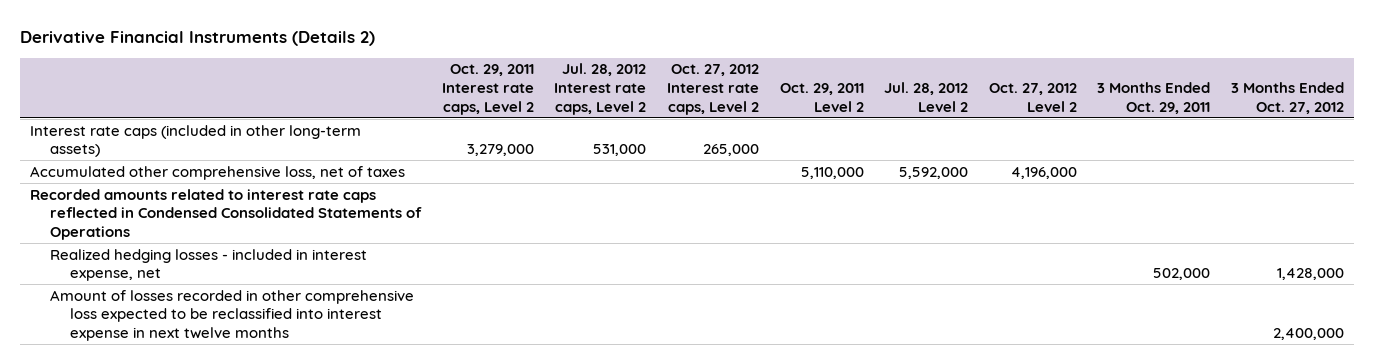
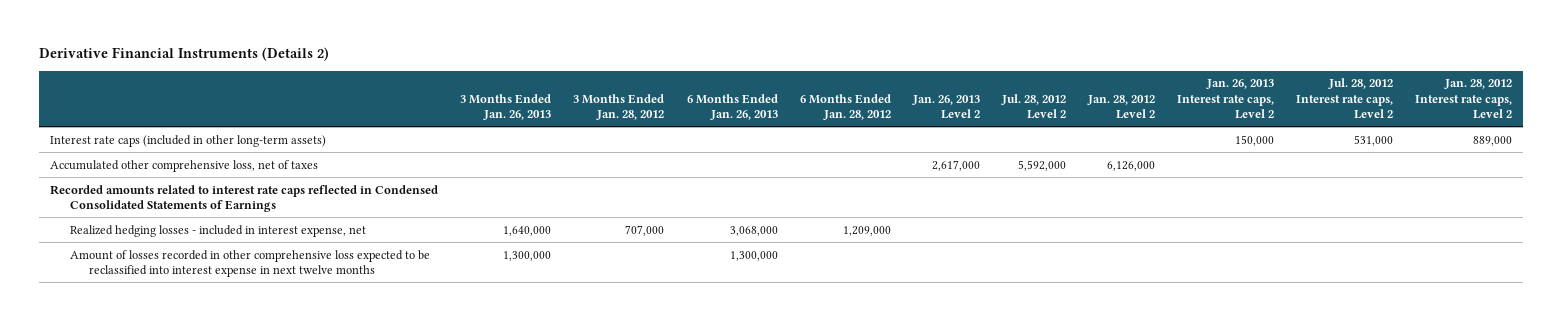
[441,64,534,115] Oct. 29, 2011 Interest rate caps, Level 2 -> none
[666,64,759,115] Oct. 27, 2012 Interest rate caps, Level 2 -> none
[779,82,864,112] Oct. 29, 2011 Level 2 -> none
[988,82,1077,112] Oct. 27, 2012 Level 2 -> none
[1097,81,1211,114] 3 Months Ended Oct. 29, 2011 -> none
[1230,81,1344,114] 3 Months Ended Oct. 27, 2012 -> none
none -> [460,93,552,120] 3 Months Ended Jan. 26, 2013
none -> [573,93,665,120] 3 Months Ended Jan. 28, 2012
none -> [686,93,778,120] 6 Months Ended Jan. 26, 2013
none -> [799,93,891,120] 6 Months Ended Jan. 28, 2012
none -> [911,94,980,119] Jan. 26, 2013 Level 2
none -> [1086,94,1155,119] Jan. 28, 2012 Level 2
none -> [1177,79,1275,119] Jan. 26, 2013 Interest rate caps, Level 2
none -> [1415,79,1513,119] Jan. 28, 2012 Interest rate caps, Level 2
[30,188,423,240] Recorded amounts related to interest rate caps reflected in Condensed Consolidated Statements of Operations -> [50,184,439,212] Recorded amounts related to interest rate caps reflected in Condensed Consolidated Statements of Earnings

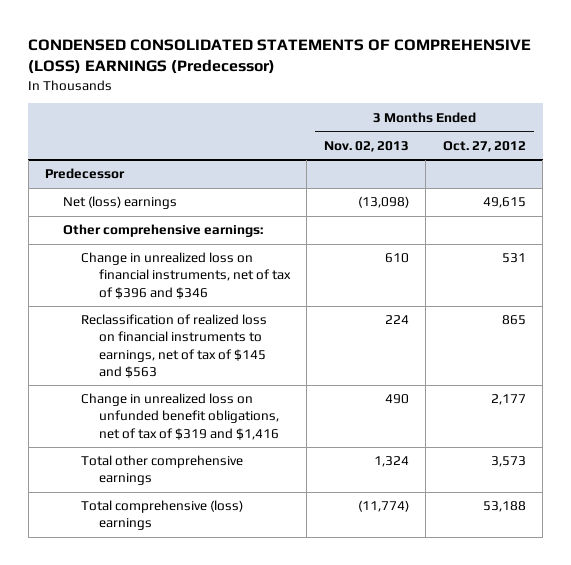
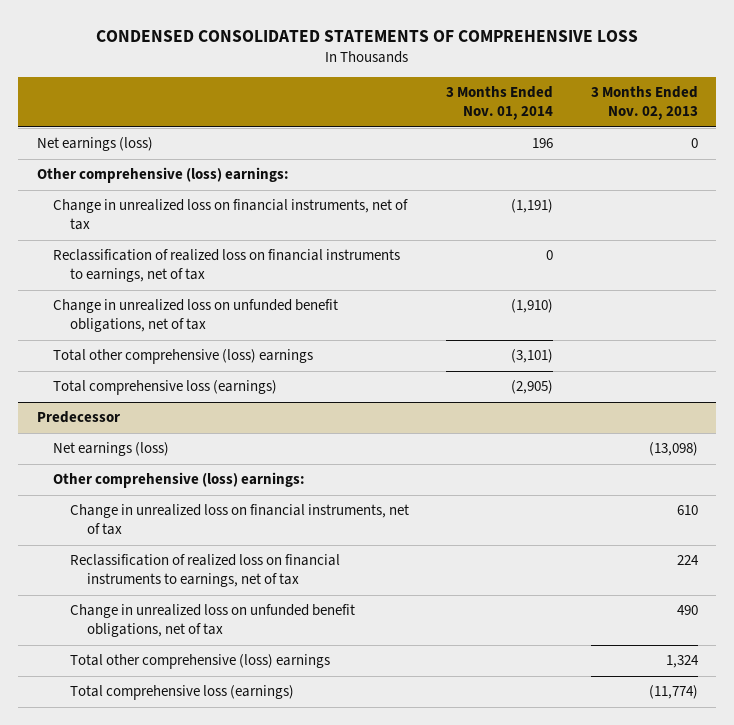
[28,38,532,75] CONDENSED CONSOLIDATED STATEMENTS OF COMPREHENSIVE (LOSS) EARNINGS (Predecessor) -> [96,29,639,42] CONDENSED CONSOLIDATED STATEMENTS OF COMPREHENSIVE LOSS
[442,140,526,152] Oct. 27, 2012 -> none
none -> [446,86,554,121] 3 Months Ended Nov. 01, 2014
none -> [36,137,153,152] Net earnings (loss)
none -> [36,167,289,184] Other comprehensive (loss) earnings:
none -> [53,199,409,231] Change in unrealized loss on financial instruments, net of tax
none -> [53,249,401,283] Reclassification of realized loss on financial instruments to earnings, net of tax
none -> [53,299,339,333] Change in unrealized loss on unfunded benefit obligations, net of tax
none -> [53,349,314,365] Total other comprehensive (loss) earnings
none -> [53,380,278,396] Total comprehensive loss (earnings)
[63,196,178,210] Net (loss) earnings -> [53,442,170,457] Net earnings (loss)
[63,224,264,238] Other comprehensive earnings: -> [53,472,306,489] Other comprehensive (loss) earnings:
[81,252,291,299] Change in unrealized loss on financial instruments, net of tax of $396 and $346 -> [70,504,410,536] Change in unrealized loss on financial instruments, net of tax
[81,314,268,378] Reclassification of realized loss on financial instruments to earnings, net of tax of $145 and $563 -> [70,554,341,588] Reclassification of realized loss on financial instruments to earnings, net of tax
[81,393,279,440] Change in unrealized loss on unfunded benefit obligations, net of tax of $319 and $1,416 -> [70,604,356,638] Change in unrealized loss on unfunded benefit obligations, net of tax
[81,455,244,486] Total other comprehensive earnings -> [70,654,331,670] Total other comprehensive (loss) earnings
[81,500,244,531] Total comprehensive (loss) earnings -> [70,685,295,701] Total comprehensive loss (earnings)

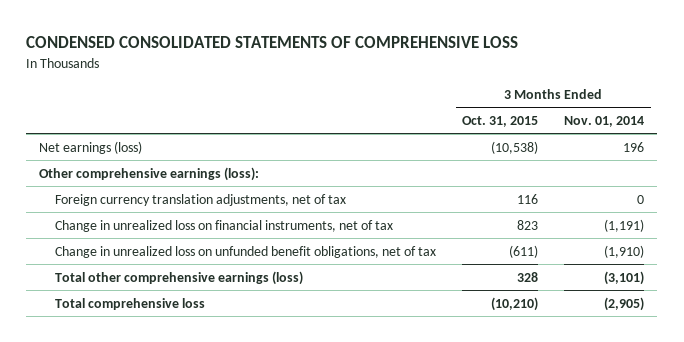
[590,86,698,121] 3 Months Ended Nov. 02, 2013 -> none
none -> [462,116,539,128] Oct. 31, 2015
[36,167,289,184] Other comprehensive (loss) earnings: -> [39,166,260,181] Other comprehensive earnings (loss):
none -> [55,193,347,206] Foreign currency translation adjustments, net of tax
[53,249,401,283] Reclassification of realized loss on financial instruments to earnings, net of tax -> none
[36,411,120,424] Predecessor -> none
[53,442,170,457] Net earnings (loss) -> none
[53,472,306,489] Other comprehensive (loss) earnings: -> none
[70,504,410,536] Change in unrealized loss on financial instruments, net of tax -> none
[70,554,341,588] Reclassification of realized loss on financial instruments to earnings, net of tax -> none
[70,604,356,638] Change in unrealized loss on unfunded benefit obligations, net of tax -> none
[70,654,331,670] Total other comprehensive (loss) earnings -> none
[70,685,295,701] Total comprehensive loss (earnings) -> none
[53,349,314,365] Total other comprehensive (loss) earnings -> [55,270,304,285] Total other comprehensive earnings (loss)
[53,380,278,396] Total comprehensive loss (earnings) -> [55,297,206,310] Total comprehensive loss

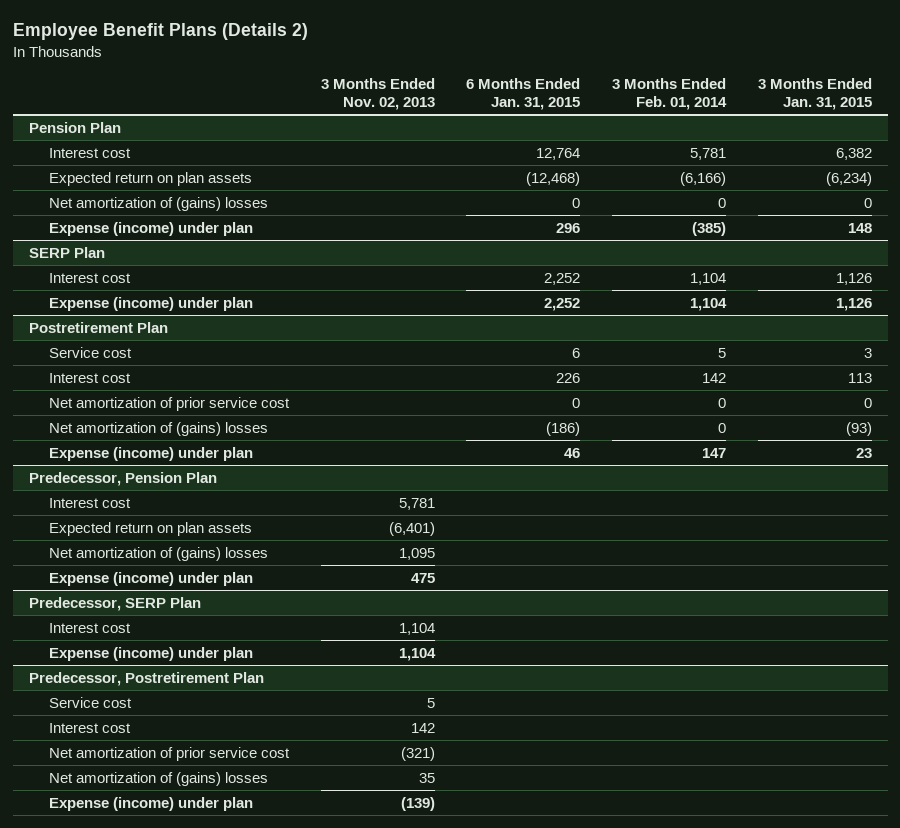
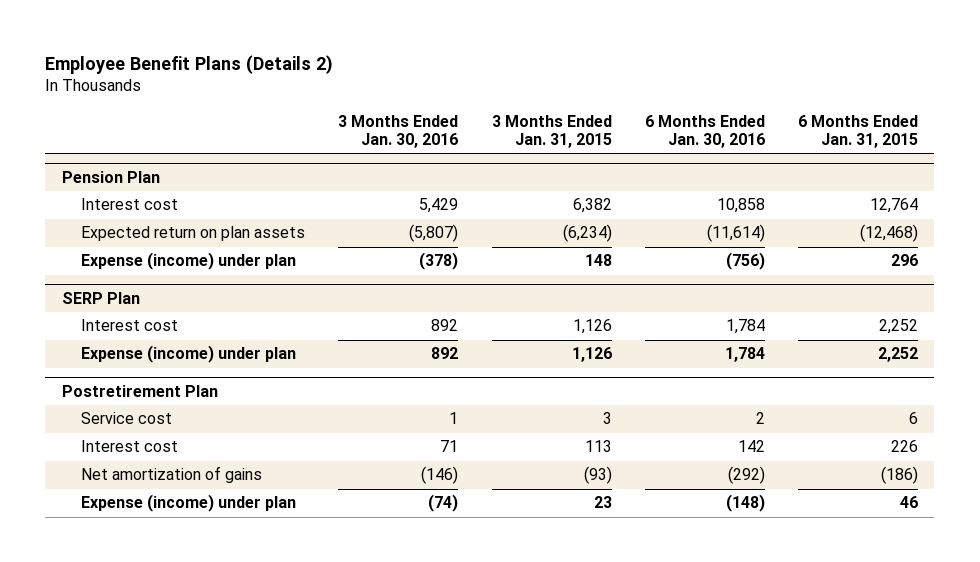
[320,78,435,111] 3 Months Ended Nov. 02, 2013 -> none
[612,78,728,111] 3 Months Ended Feb. 01, 2014 -> none
none -> [338,114,459,149] 3 Months Ended Jan. 30, 2016
none -> [644,114,765,149] 6 Months Ended Jan. 30, 2016
[48,196,268,211] Net amortization of (gains) losses -> none
[48,396,290,411] Net amortization of prior service cost -> none
[48,421,268,436] Net amortization of (gains) losses -> [81,466,263,484] Net amortization of gains
[28,471,217,486] Predecessor, Pension Plan -> none
[48,497,131,508] Interest cost -> none
[48,521,252,536] Expected return on plan assets -> none
[48,546,268,561] Net amortization of (gains) losses -> none
[48,571,253,586] Expense (income) under plan -> none
[28,596,201,611] Predecessor, SERP Plan -> none
[48,622,131,633] Interest cost -> none
[48,646,253,661] Expense (income) under plan -> none
[28,671,264,686] Predecessor, Postretirement Plan -> none
[48,696,132,708] Service cost -> none
[48,722,131,733] Interest cost -> none
[48,746,290,761] Net amortization of prior service cost -> none
[48,771,268,786] Net amortization of (gains) losses -> none
[48,796,253,811] Expense (income) under plan -> none

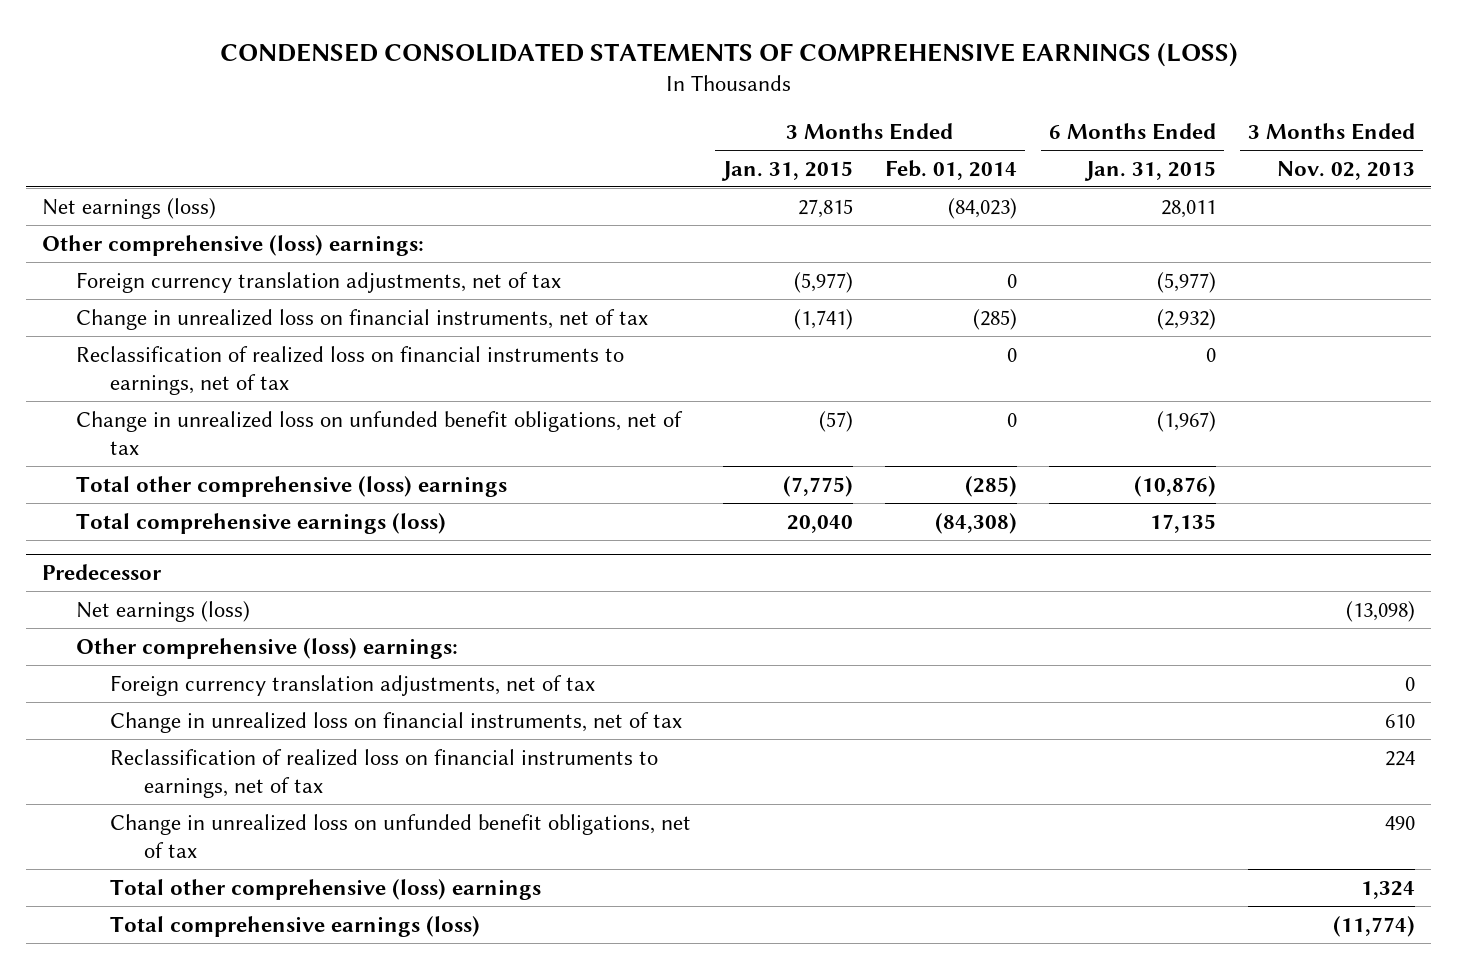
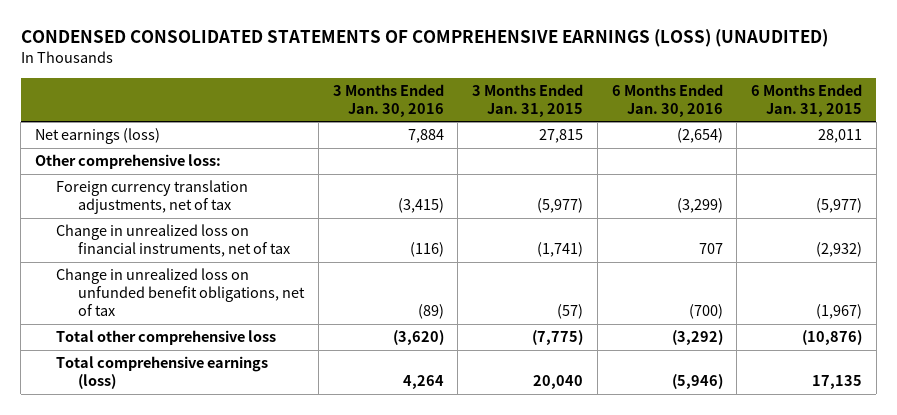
[219,42,1238,68] CONDENSED CONSOLIDATED STATEMENTS OF COMPREHENSIVE EARNINGS (LOSS) -> [20,29,828,48] CONDENSED CONSOLIDATED STATEMENTS OF COMPREHENSIVE EARNINGS (LOSS) (UNAUDITED)
[885,159,1018,180] Feb. 01, 2014 -> none
[1277,160,1416,180] Nov. 02, 2013 -> none
none -> [332,83,444,117] 3 Months Ended Jan. 30, 2016
none -> [611,83,723,117] 6 Months Ended Jan. 30, 2016
[42,234,425,256] Other comprehensive (loss) earnings: -> [34,154,221,170] Other comprehensive loss:
[76,345,625,396] Reclassification of realized loss on financial instruments to earnings, net of tax -> none
[76,475,508,497] Total other comprehensive (loss) earnings -> [56,330,277,346] Total other comprehensive loss
[42,563,163,580] Predecessor -> none
[76,600,251,622] Net earnings (loss) -> none
[76,637,459,659] Other comprehensive (loss) earnings: -> none
[109,674,595,696] Foreign currency translation adjustments, net of tax -> none
[109,711,682,733] Change in unrealized loss on financial instruments, net of tax -> none
[109,748,658,799] Reclassification of realized loss on financial instruments to earnings, net of tax -> none
[109,813,691,859] Change in unrealized loss on unfunded benefit obligations, net of tax -> none
[109,878,541,900] Total other comprehensive (loss) earnings -> none
[109,915,480,937] Total comprehensive earnings (loss) -> none

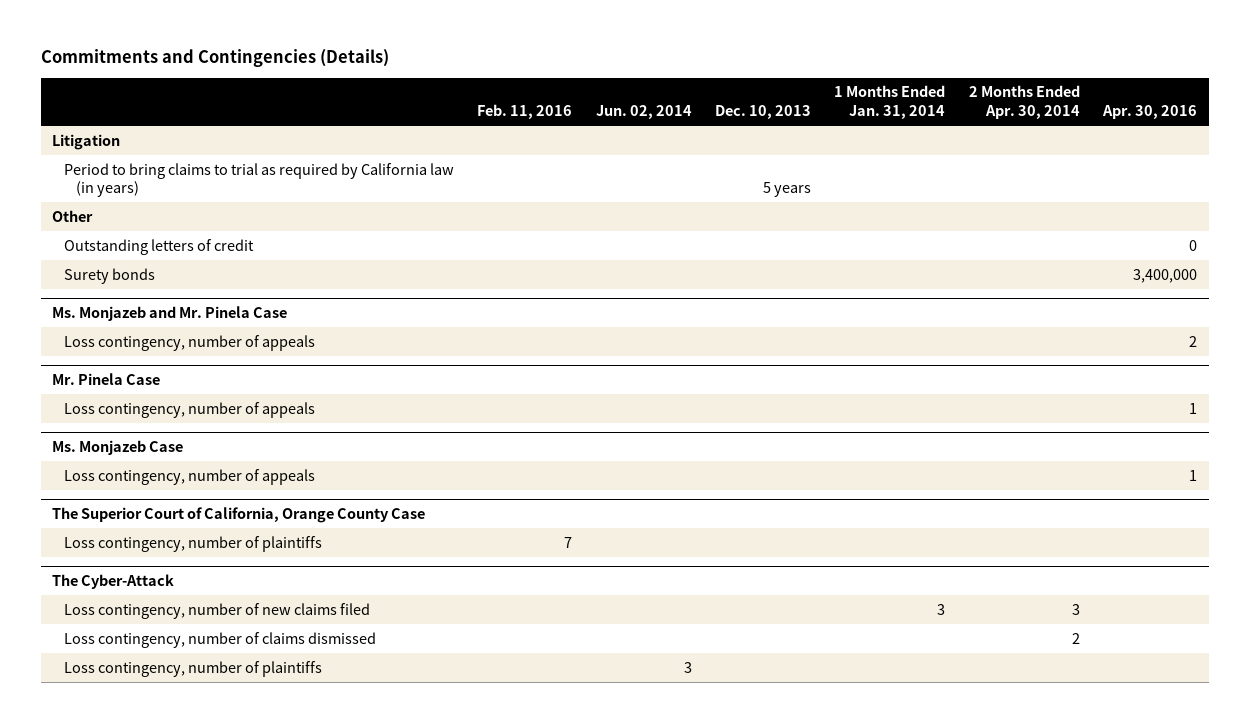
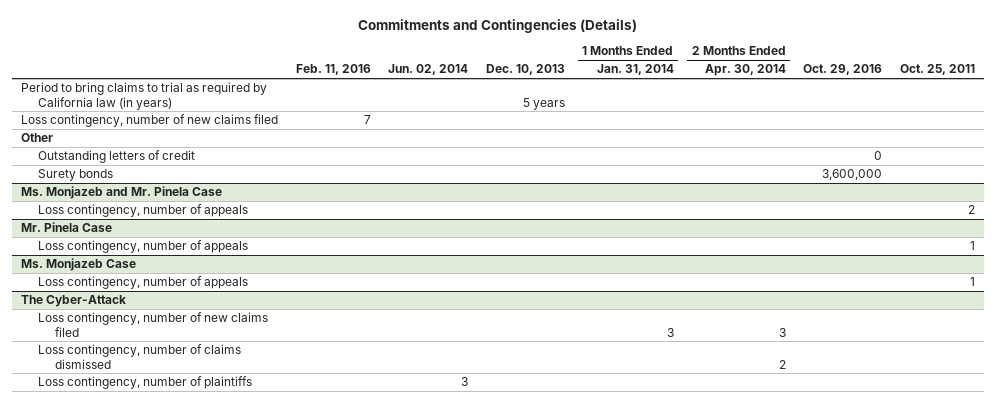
[1101,105,1197,120] Apr. 30, 2016 -> none
none -> [803,64,883,76] Oct. 29, 2016
none -> [900,64,976,76] Oct. 25, 2011
[52,133,121,150] Litigation -> none
none -> [20,114,278,128] Loss contingency, number of new claims filed
[52,507,426,524] The Superior Court of California, Orange County Case -> none
[64,535,323,552] Loss contingency, number of plaintiffs -> none

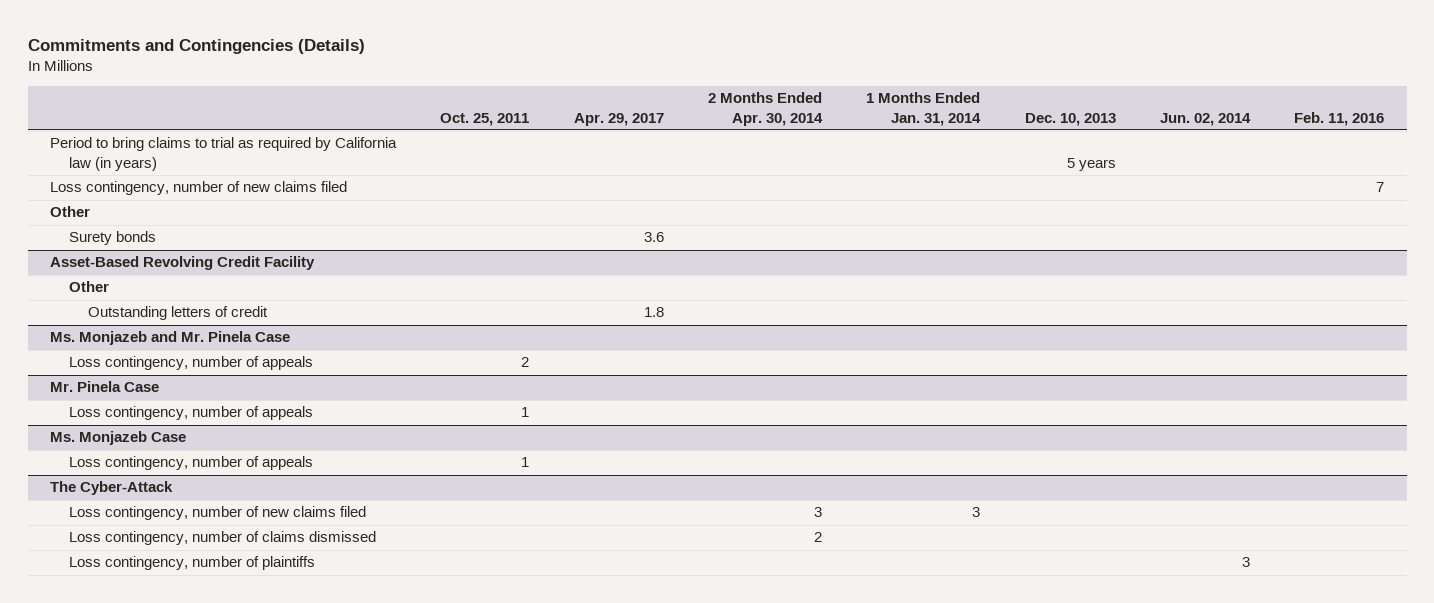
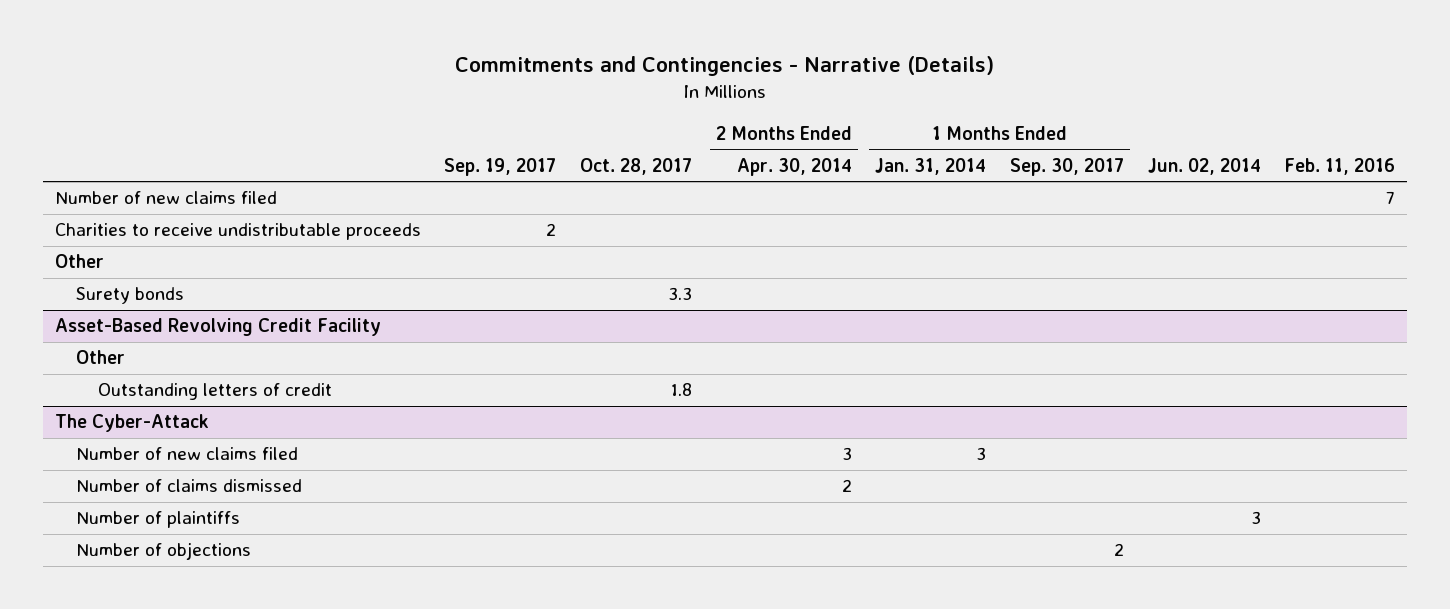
[27,38,365,54] Commitments and Contingencies (Details) -> [454,56,994,77] Commitments and Contingencies - Narrative (Details)
[440,112,530,126] Oct. 25, 2011 -> none
[573,112,664,126] Apr. 29, 2017 -> none
[1024,112,1116,126] Dec. 10, 2013 -> none
none -> [444,157,557,176] Sep. 19, 2017
none -> [579,157,692,175] Oct. 28, 2017
none -> [1009,157,1124,176] Sep. 30, 2017
[49,137,397,171] Period to bring claims to trial as required by California law (in years) -> none
[49,181,347,196] Loss contingency, number of new claims filed -> [54,191,277,205] Number of new claims filed
none -> [54,223,421,241] Charities to receive undistributable proceeds
[49,331,290,346] Ms. Monjazeb and Mr. Pinela Case -> none
[69,356,314,371] Loss contingency, number of appeals -> none
[49,381,159,393] Mr. Pinela Case -> none
[69,406,314,421] Loss contingency, number of appeals -> none
[49,431,186,446] Ms. Monjazeb Case -> none
[69,456,314,471] Loss contingency, number of appeals -> none
[69,506,367,521] Loss contingency, number of new claims filed -> [76,447,299,461] Number of new claims filed
[69,531,377,546] Loss contingency, number of claims dismissed -> [76,479,303,493] Number of claims dismissed
[69,556,316,571] Loss contingency, number of plaintiffs -> [76,511,241,529] Number of plaintiffs
none -> [76,542,252,561] Number of objections

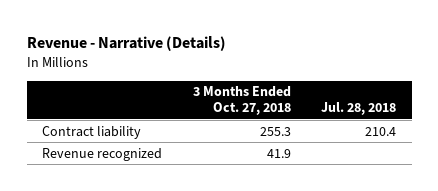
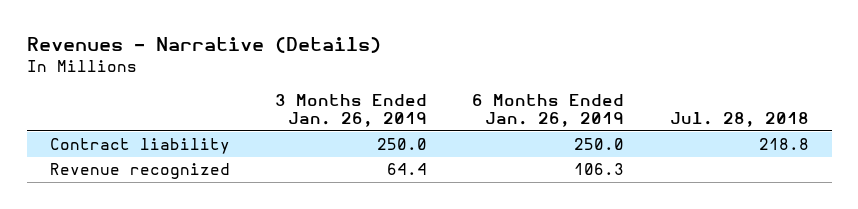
[26,36,226,52] Revenue - Narrative (Details) -> [26,37,381,54] Revenues - Narrative (Details)
[192,86,291,116] 3 Months Ended Oct. 27, 2018 -> none
none -> [274,94,427,128] 3 Months Ended Jan. 26, 2019
none -> [472,94,625,128] 6 Months Ended Jan. 26, 2019
[365,126,397,136] 210.4 -> [758,138,809,151] 218.8

